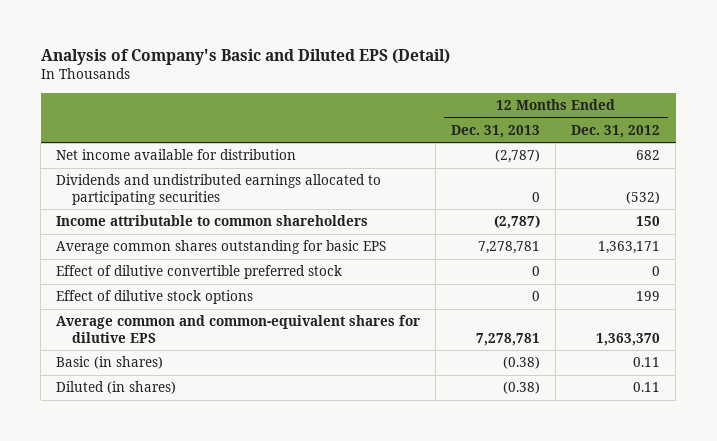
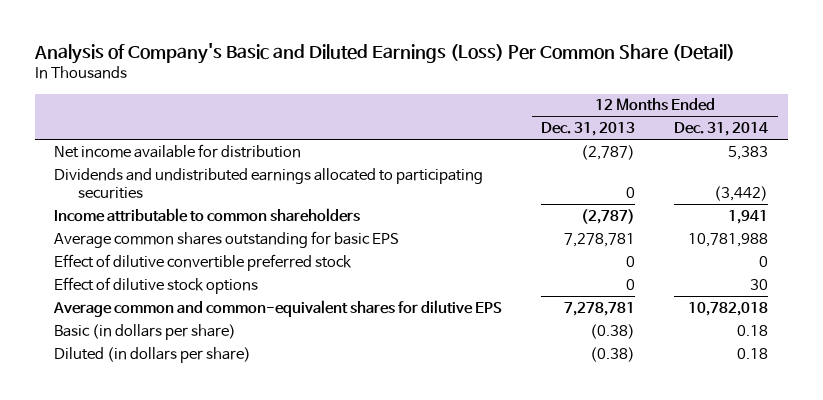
[40,49,450,66] Analysis of Company's Basic and Diluted EPS (Detail) -> [33,43,735,65] Analysis of Company's Basic and Diluted Earnings (Loss) Per Common Share (Detail)
[571,124,661,138] Dec. 31, 2012 -> none
none -> [674,122,769,137] Dec. 31, 2014
[56,356,164,370] Basic (in shares) -> [54,323,237,340] Basic (in dollars per share)
[56,381,177,395] Diluted (in shares) -> [54,346,252,363] Diluted (in dollars per share)

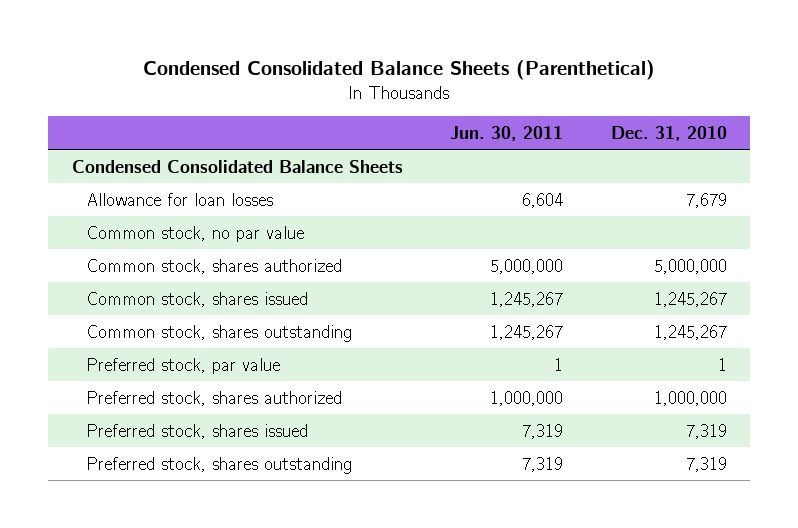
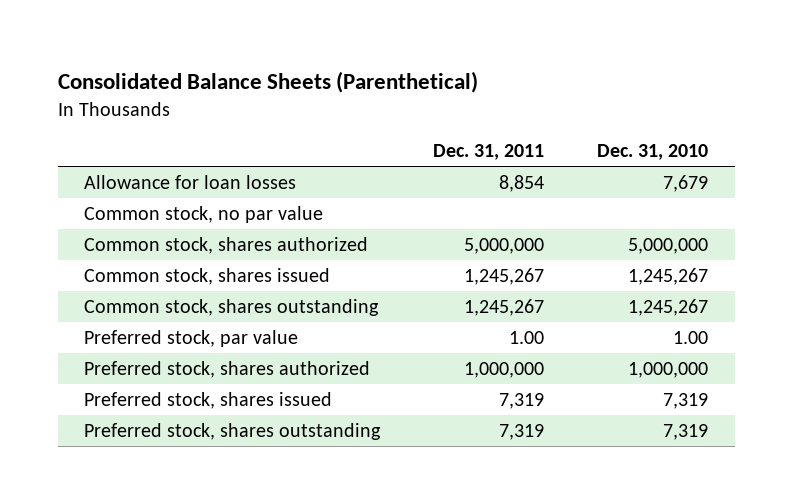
[143,60,656,81] Condensed Consolidated Balance Sheets (Parenthetical) -> [57,70,478,93] Consolidated Balance Sheets (Parenthetical)
[450,125,564,141] Jun. 30, 2011 -> none
none -> [433,144,545,161] Dec. 31, 2011
[71,159,403,173] Condensed Consolidated Balance Sheets -> none
[717,357,727,371] 1 -> [673,330,709,344] 1.00

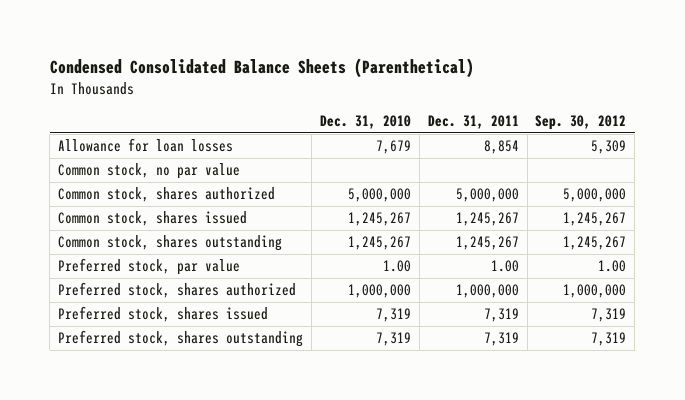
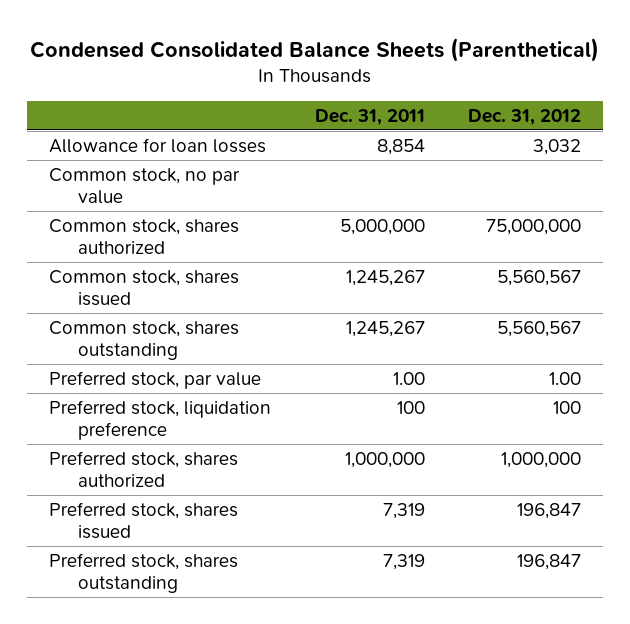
[319,115,411,130] Dec. 31, 2010 -> none
[535,115,627,131] Sep. 30, 2012 -> none
none -> [467,108,581,125] Dec. 31, 2012
none -> [49,399,272,440] Preferred stock, liquidation preference

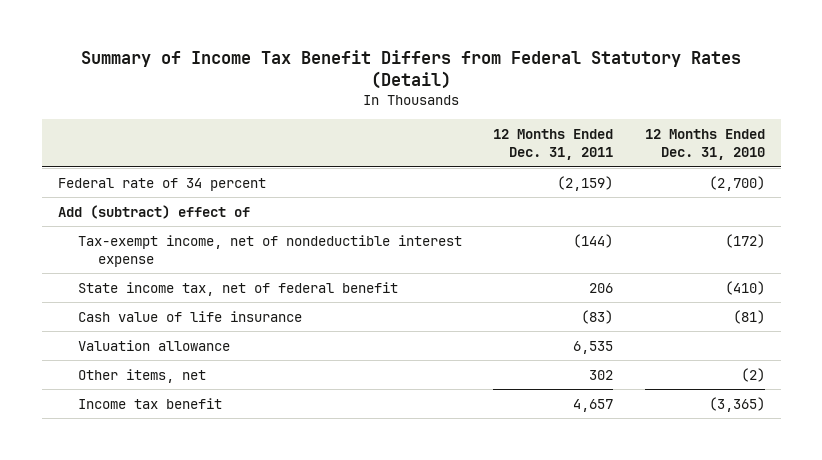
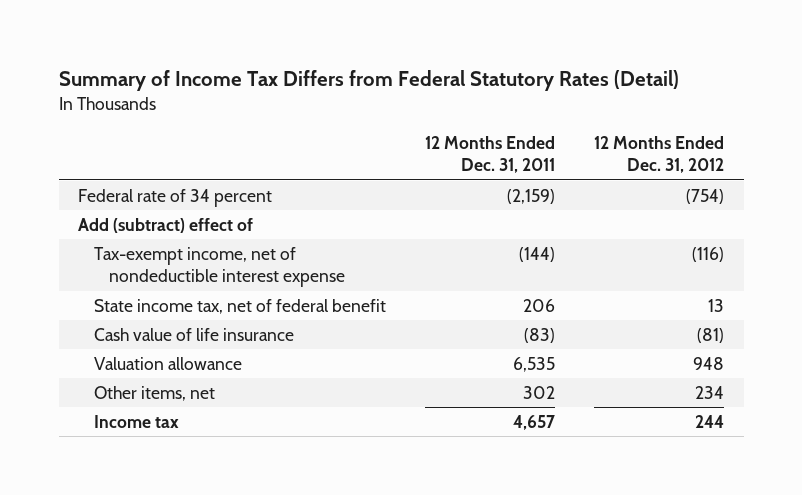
[81,49,742,89] Summary of Income Tax Benefit Differs from Federal Statutory Rates (Detail) -> [58,70,679,92] Summary of Income Tax Differs from Federal Statutory Rates (Detail)
[644,128,765,161] 12 Months Ended Dec. 31, 2010 -> none
none -> [594,135,725,174] 12 Months Ended Dec. 31, 2012
[77,397,222,409] Income tax benefit -> [93,414,179,428] Income tax

